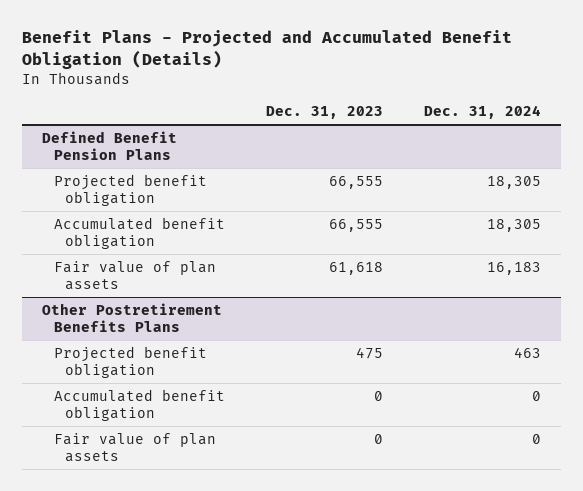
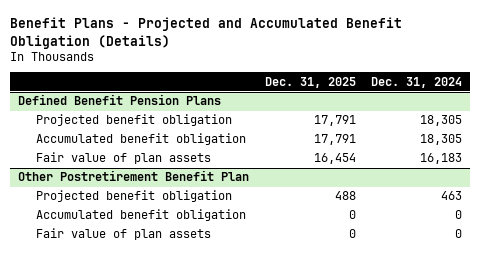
[265,106,383,120] Dec. 31, 2023 -> none
none -> [264,76,356,88] Dec. 31, 2025
[42,302,223,332] Other Postretirement Benefits Plans -> [18,170,250,182] Other Postretirement Benefit Plan

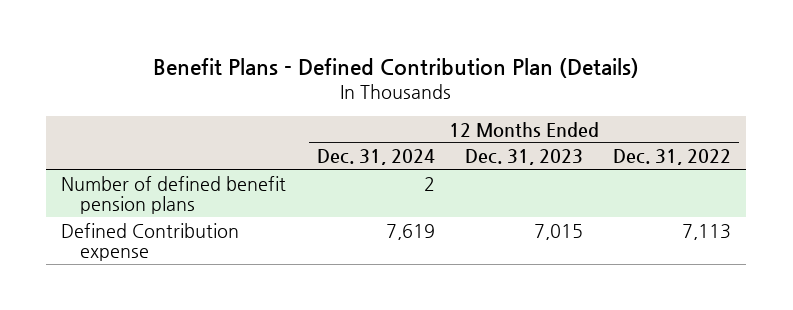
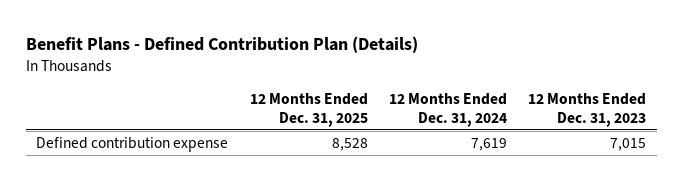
[613,149,732,166] Dec. 31, 2022 -> none
none -> [249,92,368,128] 12 Months Ended Dec. 31, 2025
[61,175,287,215] Number of defined benefit pension plans -> none
[61,222,240,262] Defined Contribution expense -> [36,137,229,153] Defined contribution expense

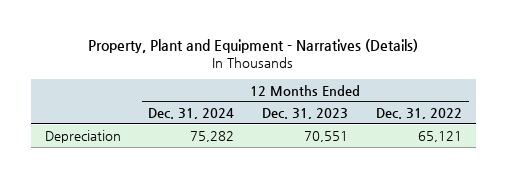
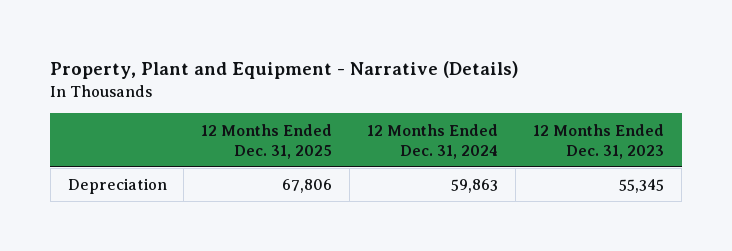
[88,39,419,54] Property, Plant and Equipment - Narratives (Details) -> [50,61,520,80] Property, Plant and Equipment - Narrative (Details)
[375,107,462,119] Dec. 31, 2022 -> none
none -> [201,123,333,159] 12 Months Ended Dec. 31, 2025
[190,131,235,143] 75,282 -> [451,179,499,194] 59,863
[304,131,349,143] 70,551 -> [619,179,665,194] 55,345

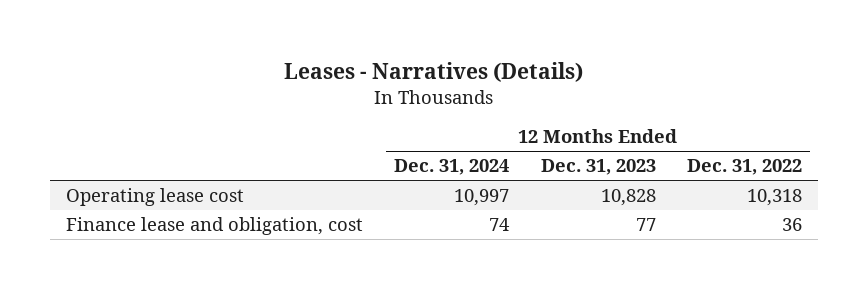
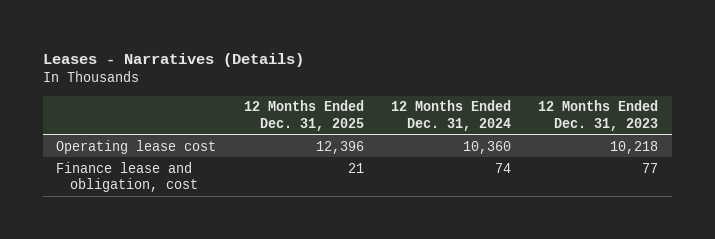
[686,159,802,176] Dec. 31, 2022 -> none
none -> [243,100,364,131] 12 Months Ended Dec. 31, 2025
[454,189,510,207] 10,997 -> [463,140,512,154] 10,360
[600,189,656,207] 10,828 -> [610,140,659,154] 10,218

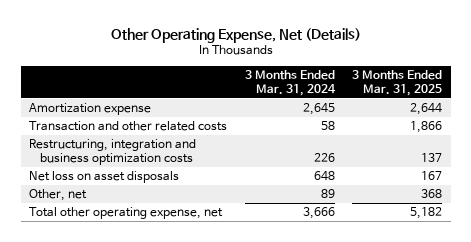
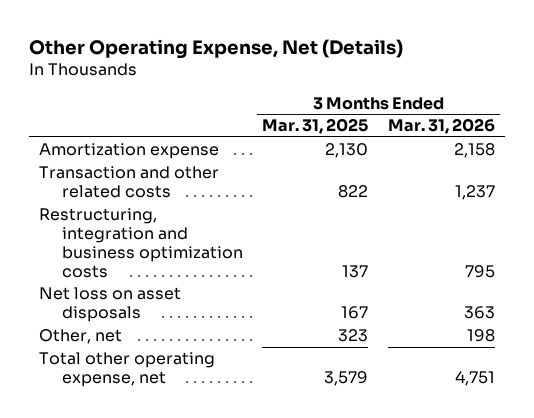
[244,69,336,97] 3 Months Ended Mar. 31, 2024 -> none
none -> [388,118,496,135] Mar. 31, 2026
[410,103,443,116] 2,644 -> [325,143,369,159] 2,130
[410,121,443,134] 1,866 -> [338,185,369,199] 822
[421,189,443,199] 368 -> [338,329,369,343] 323
[410,207,443,220] 5,182 -> [324,371,369,387] 3,579

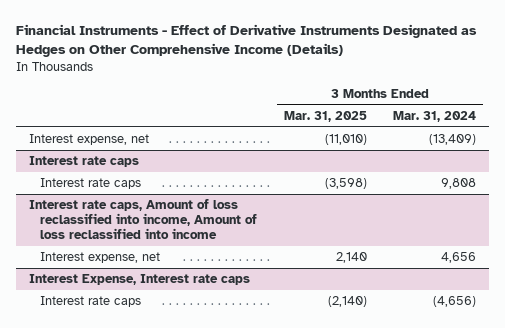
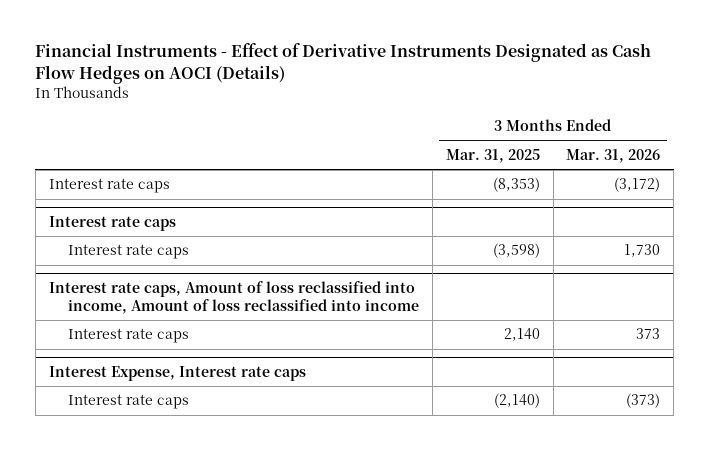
[15,23,477,58] Financial Instruments - Effect of Derivative Instruments Designated as Hedges on Other Comprehensive Income (Details) -> [35,43,652,84] Financial Instruments - Effect of Derivative Instruments Designated as Cash Flow Hedges on AOCI (Details)
[393,111,477,123] Mar. 31, 2024 -> none
none -> [566,148,661,163] Mar. 31, 2026
[29,134,150,146] Interest expense, net -> [48,178,170,194] Interest rate caps
[324,134,367,146] (11,010) -> [492,177,540,193] (8,353)
[40,252,161,264] Interest expense, net -> [67,328,189,344] Interest rate caps

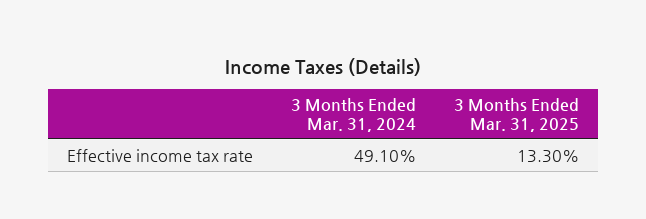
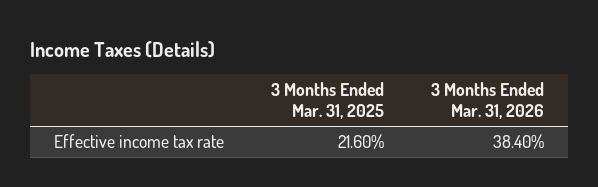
[291,98,417,133] 3 Months Ended Mar. 31, 2024 -> none
none -> [431,81,545,120] 3 Months Ended Mar. 31, 2026
[517,149,580,163] 13.30% -> [337,134,384,150] 21.60%

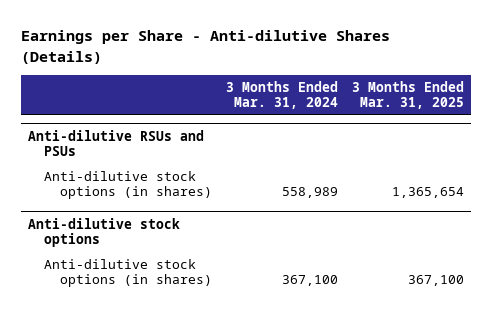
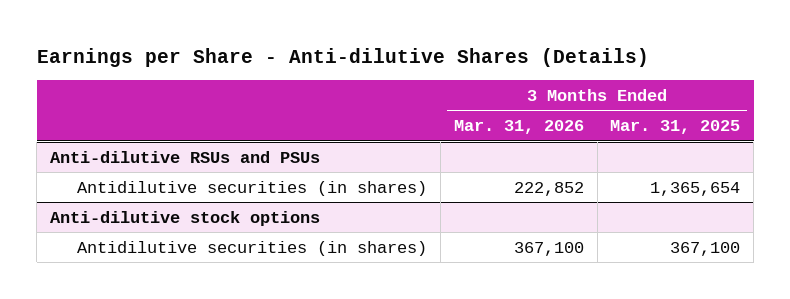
[226,80,339,110] 3 Months Ended Mar. 31, 2024 -> none
none -> [453,120,584,135] Mar. 31, 2026
[44,171,213,200] Anti-dilutive stock options (in shares) -> [76,180,427,196] Antidilutive securities (in shares)
[44,259,213,288] Anti-dilutive stock options (in shares) -> [76,240,427,256] Antidilutive securities (in shares)

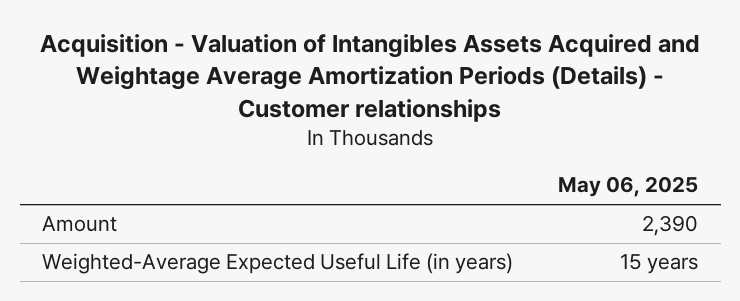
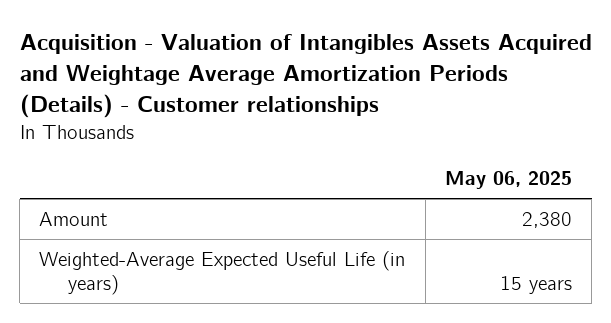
[642,215,699,237] 2,390 -> [521,211,572,228] 2,380

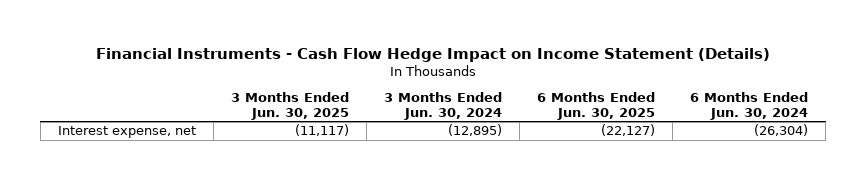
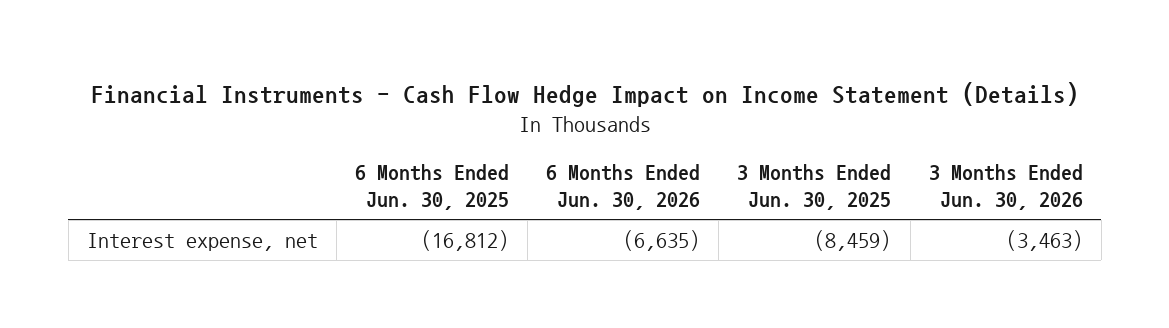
[384,92,503,120] 3 Months Ended Jun. 30, 2024 -> none
[690,92,809,120] 6 Months Ended Jun. 30, 2024 -> none
none -> [546,163,701,211] 6 Months Ended Jun. 30, 2026
none -> [928,163,1083,211] 3 Months Ended Jun. 30, 2026
[294,124,349,137] (11,117) -> [814,229,892,251] (8,459)
[601,124,656,137] (22,127) -> [421,229,510,251] (16,812)

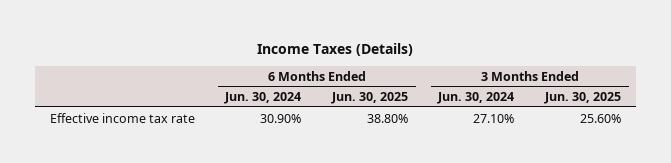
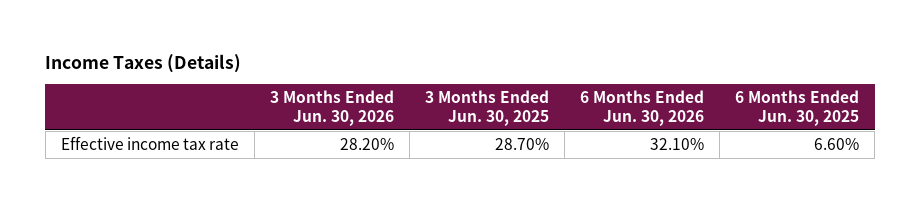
[224,92,302,105] Jun. 30, 2024 -> none
[437,92,515,105] Jun. 30, 2024 -> none
none -> [269,90,394,126] 3 Months Ended Jun. 30, 2026
none -> [579,90,704,126] 6 Months Ended Jun. 30, 2026
[366,113,408,123] 38.80% -> [813,138,859,151] 6.60%
[580,113,622,123] 25.60% -> [494,138,549,151] 28.70%

